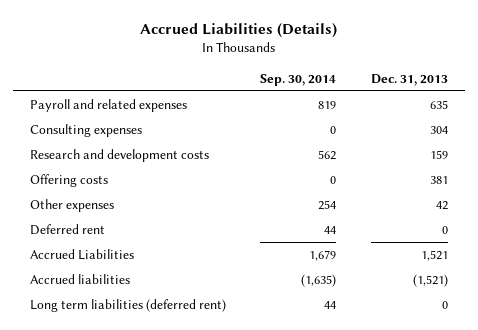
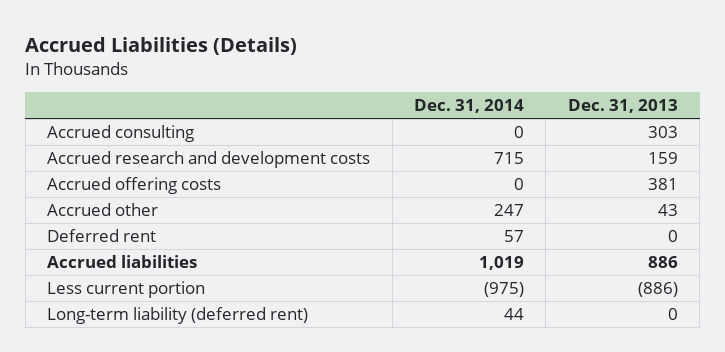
[260,73,337,86] Sep. 30, 2014 -> none
none -> [414,99,525,114] Dec. 31, 2014
[29,98,187,112] Payroll and related expenses -> none
[29,123,142,137] Consulting expenses -> [47,125,195,143] Accrued consulting
[430,125,449,134] 304 -> [647,126,678,139] 303
[29,148,209,162] Research and development costs -> [47,151,371,169] Accrued research and development costs
[29,173,108,187] Offering costs -> [47,177,222,195] Accrued offering costs
[29,198,114,212] Other expenses -> [47,203,159,217] Accrued other
[436,200,449,210] 42 -> [657,204,678,217] 43
[29,273,130,284] Accrued liabilities -> none
[29,248,134,260] Accrued Liabilities -> [47,255,198,269] Accrued liabilities
[421,249,449,261] 1,521 -> [647,256,678,269] 886
none -> [47,281,206,299] Less current portion
[29,298,226,312] Long term liabilities (deferred rent) -> [47,307,309,325] Long-term liability (deferred rent)

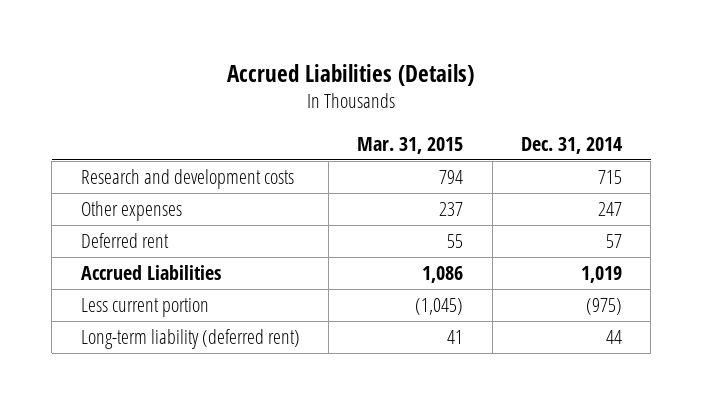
[567,99,678,114] Dec. 31, 2013 -> none
none -> [357,136,464,154] Mar. 31, 2015
[47,125,195,143] Accrued consulting -> none
[47,177,222,195] Accrued offering costs -> none
[47,151,371,169] Accrued research and development costs -> [80,169,294,190] Research and development costs
[47,203,159,217] Accrued other -> [80,201,182,222] Other expenses
[47,255,198,269] Accrued liabilities -> [80,265,221,281] Accrued Liabilities

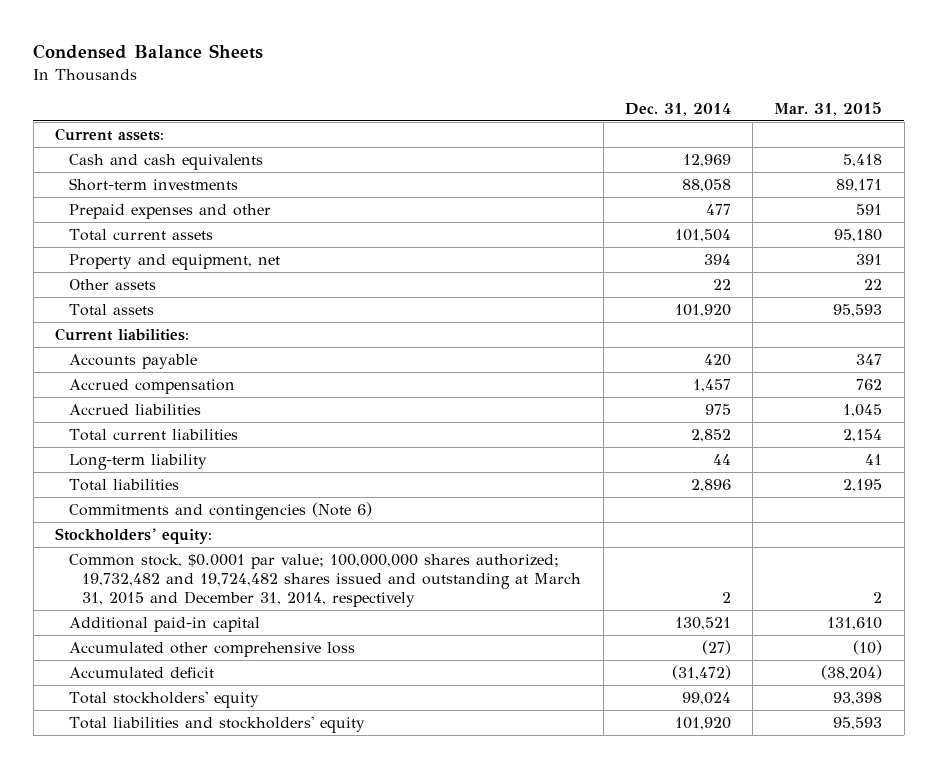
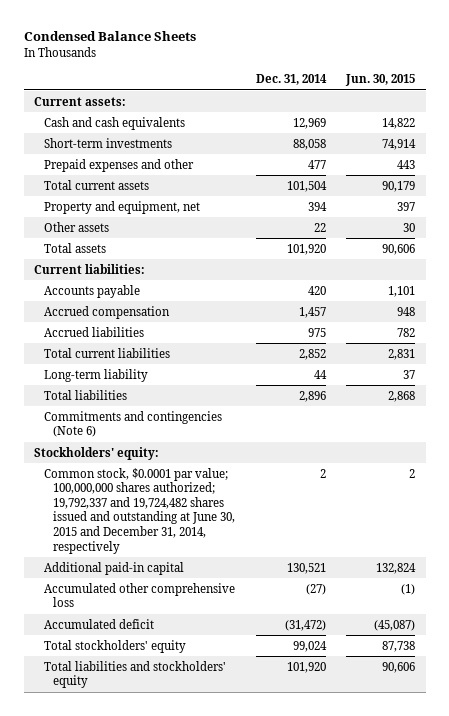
[774,101,883,116] Mar. 31, 2015 -> none
none -> [345,73,416,86] Jun. 30, 2015
[68,554,582,608] Common stock, $0.0001 par value; 100,000,000 shares authorized; 19,732,482 and 19,724,482 shares issued and outstanding at March 31, 2015 and December 31, 2014, respectively -> [43,467,236,554] Common stock, $0.0001 par value; 100,000,000 shares authorized; 19,792,337 and 19,724,482 shares issued and outstanding at June 30, 2015 and December 31, 2014, respectively

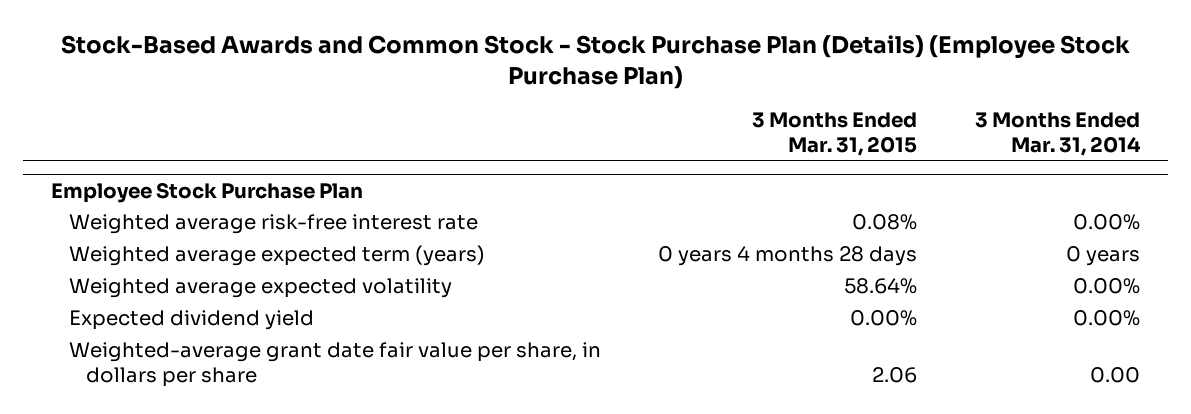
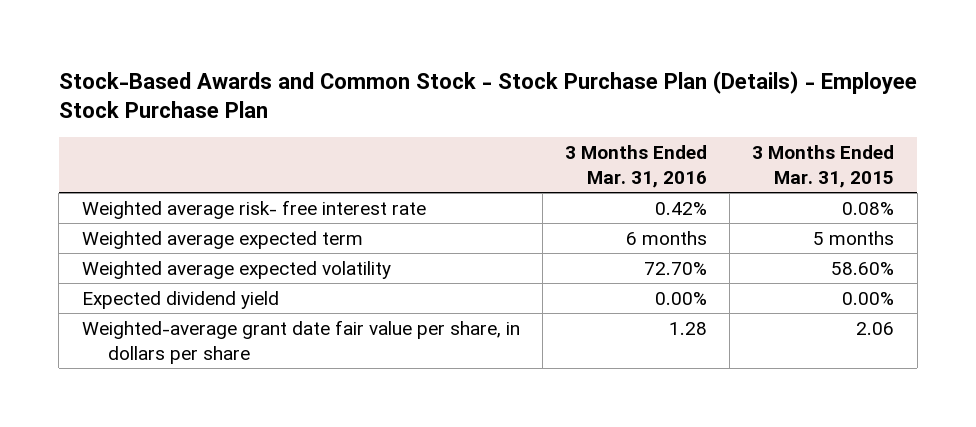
[60,35,1130,90] Stock-Based Awards and Common Stock - Stock Purchase Plan (Details) (Employee Stock Purchase Plan) -> [58,70,917,119] Stock-Based Awards and Common Stock - Stock Purchase Plan (Details) - Employee Stock Purchase Plan
[974,112,1141,156] 3 Months Ended Mar. 31, 2014 -> none
none -> [565,145,708,188] 3 Months Ended Mar. 31, 2016
[51,181,364,203] Employee Stock Purchase Plan -> none
[68,214,478,235] Weighted average risk-free interest rate -> [81,199,426,219] Weighted average risk- free interest rate
[68,245,485,267] Weighted average expected term (years) -> [81,230,363,249] Weighted average expected term
[658,246,918,267] 0 years 4 months 28 days -> [813,230,895,245] 5 months
[844,278,918,295] 58.64% -> [831,261,895,275] 58.60%

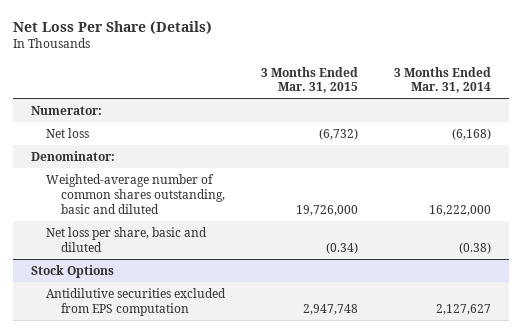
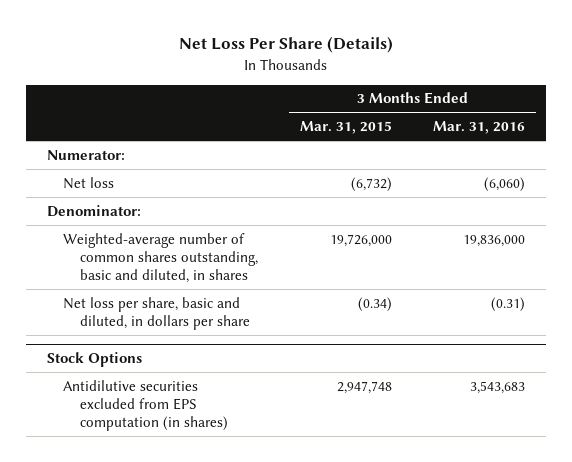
[393,66,491,94] 3 Months Ended Mar. 31, 2014 -> none
none -> [433,121,526,135] Mar. 31, 2016
[45,173,225,214] Weighted-average number of common shares outstanding, basic and diluted -> [63,232,259,284] Weighted-average number of common shares outstanding, basic and diluted, in shares
[45,226,207,252] Net loss per share, basic and diluted -> [63,296,251,331] Net loss per share, basic and diluted, in dollars per share
[45,287,226,316] Antidilutive securities excluded from EPS computation -> [63,379,229,432] Antidilutive securities excluded from EPS computation (in shares)

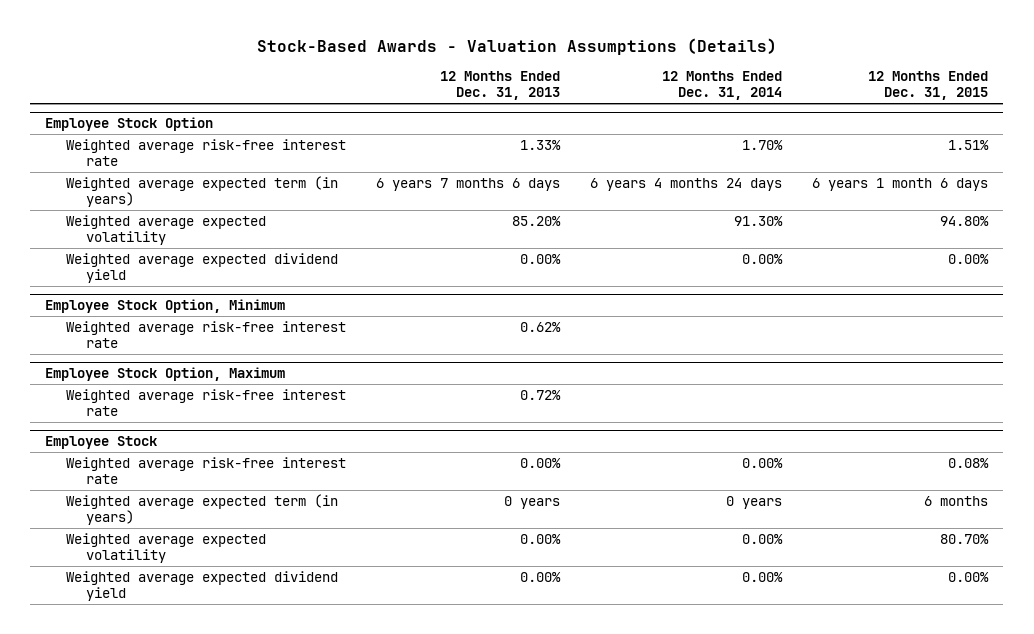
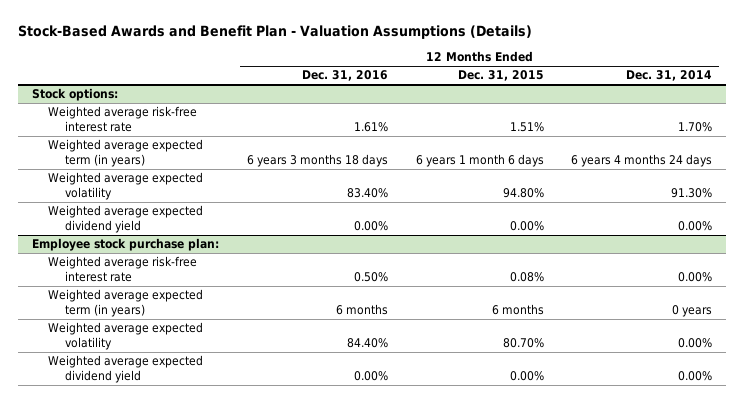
[256,37,777,55] Stock-Based Awards - Valuation Assumptions (Details) -> [18,25,533,40] Stock-Based Awards and Benefit Plan - Valuation Assumptions (Details)
[439,71,560,101] 12 Months Ended Dec. 31, 2013 -> none
none -> [301,70,388,82] Dec. 31, 2016
[45,116,214,131] Employee Stock Option -> [32,88,119,102] Stock options:
[45,298,286,313] Employee Stock Option, Minimum -> none
[65,320,346,349] Weighted average risk-free interest rate -> none
[45,366,286,381] Employee Stock Option, Maximum -> none
[65,388,346,417] Weighted average risk-free interest rate -> none
[45,435,158,449] Employee Stock -> [32,238,220,252] Employee stock purchase plan:

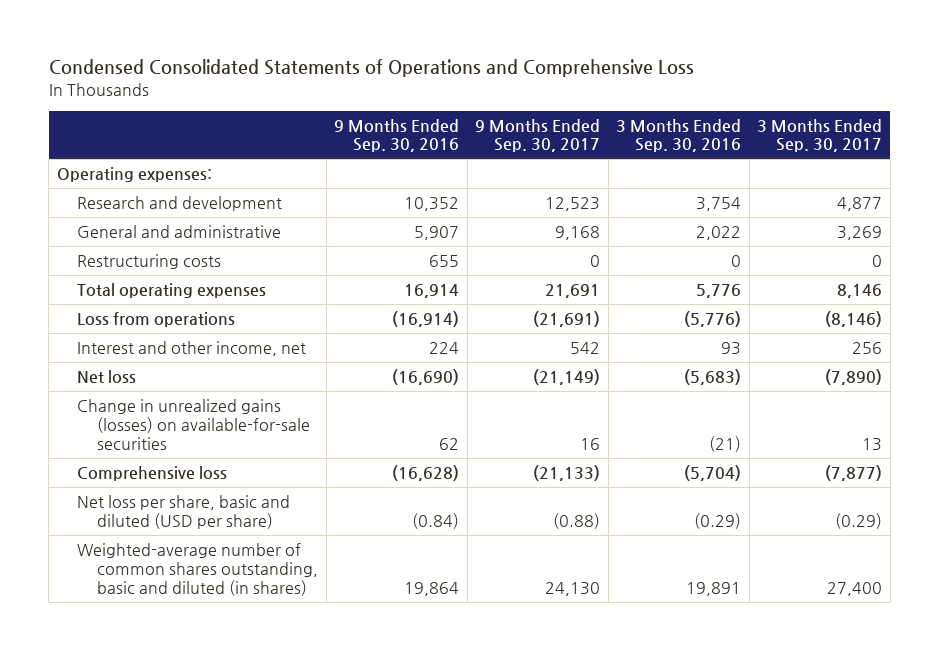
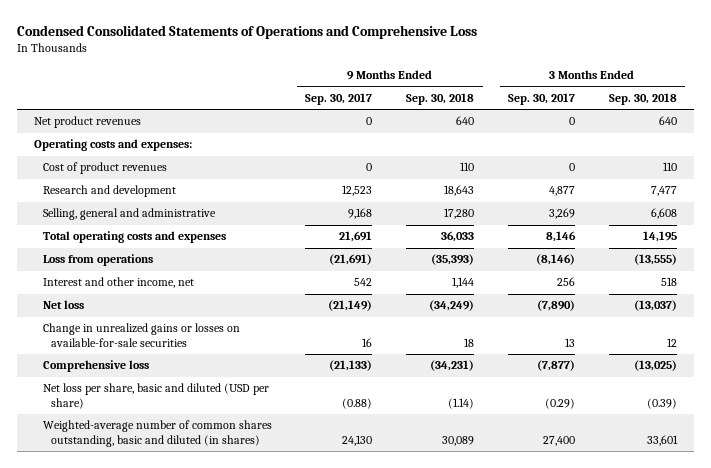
[334,118,460,153] 9 Months Ended Sep. 30, 2016 -> none
[616,118,742,153] 3 Months Ended Sep. 30, 2016 -> none
none -> [406,92,475,105] Sep. 30, 2018
none -> [608,92,677,105] Sep. 30, 2018
none -> [34,116,142,129] Net product revenues
[56,167,212,183] Operating expenses: -> [34,139,193,152] Operating costs and expenses:
none -> [42,162,167,175] Cost of product revenues
[76,254,221,270] Restructuring costs -> none
[76,225,281,239] General and administrative -> [42,208,216,221] Selling, general and administrative
[76,283,266,299] Total operating expenses -> [42,231,226,244] Total operating costs and expenses
[76,399,311,450] Change in unrealized gains (losses) on available-for-sale securities -> [42,323,240,348] Change in unrealized gains or losses on available-for-sale securities

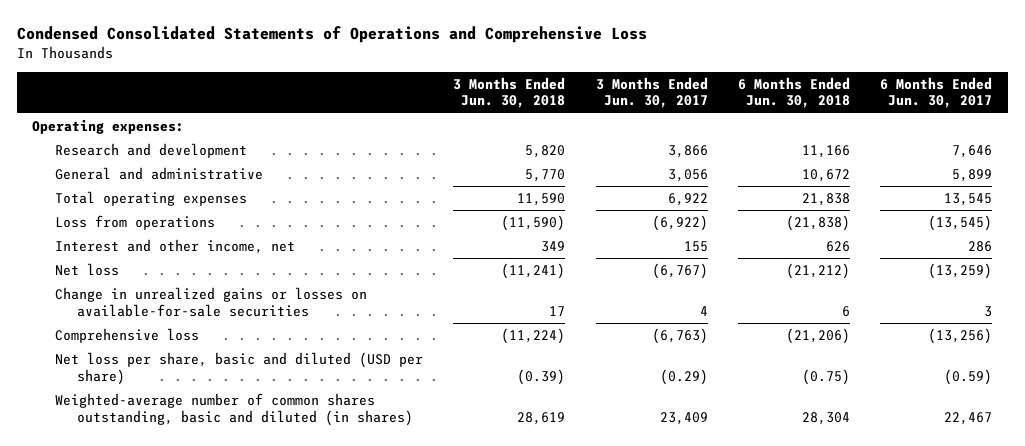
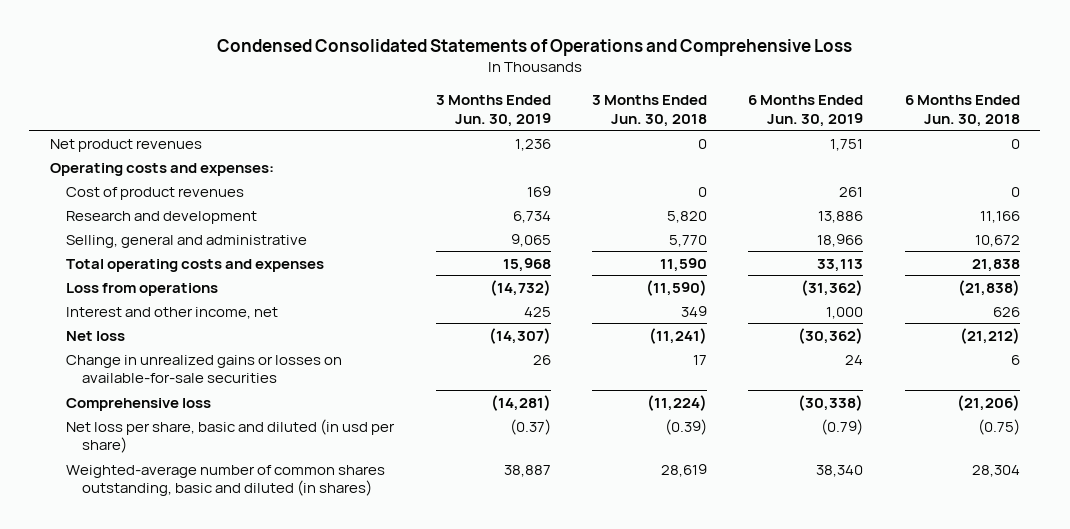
[595,76,708,109] 3 Months Ended Jun. 30, 2017 -> none
[880,76,993,109] 6 Months Ended Jun. 30, 2017 -> none
none -> [435,94,551,127] 3 Months Ended Jun. 30, 2019
none -> [748,94,864,127] 6 Months Ended Jun. 30, 2019
none -> [50,138,203,152] Net product revenues
[32,118,185,134] Operating expenses: -> [50,162,275,176] Operating costs and expenses:
none -> [66,186,245,200] Cost of product revenues
[54,166,263,180] General and administrative -> [66,234,308,248] Selling, general and administrative
[54,190,247,206] Total operating expenses -> [66,258,325,272] Total operating costs and expenses
[54,351,423,385] Net loss per share, basic and diluted (USD per share) -> [66,418,396,454] Net loss per share, basic and diluted (in usd per share)

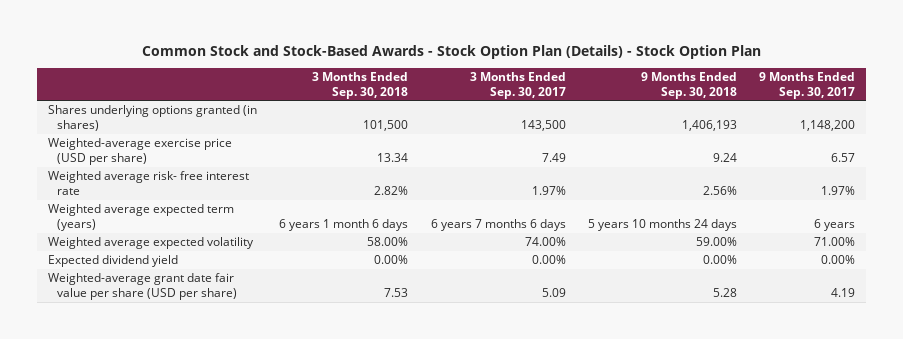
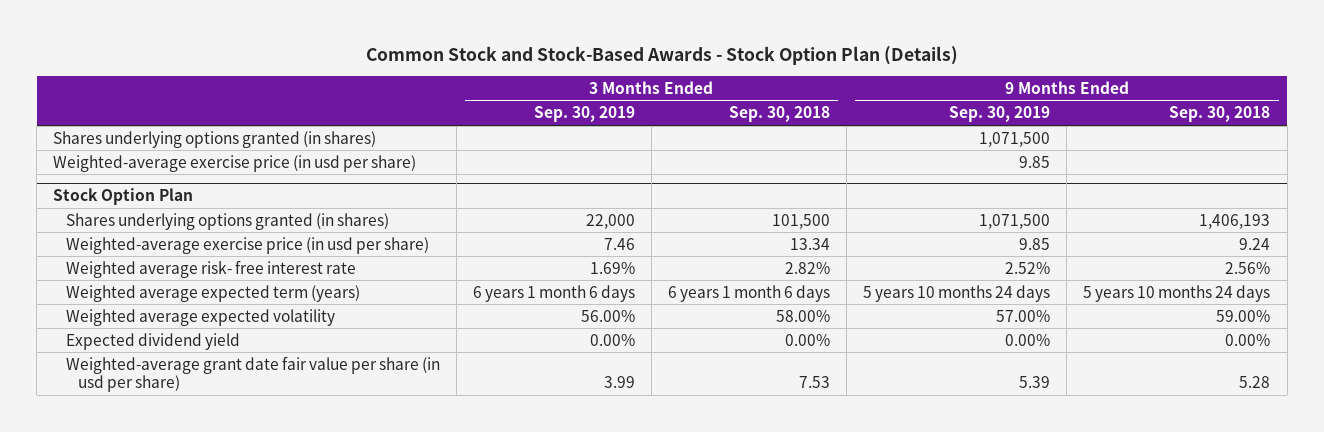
[141,44,761,59] Common Stock and Stock-Based Awards - Stock Option Plan (Details) - Stock Option Plan -> [365,45,958,65] Common Stock and Stock-Based Awards - Stock Option Plan (Details)
[469,71,566,99] 3 Months Ended Sep. 30, 2017 -> none
[758,71,855,99] 9 Months Ended Sep. 30, 2017 -> none
none -> [533,106,635,123] Sep. 30, 2019
none -> [949,106,1051,123] Sep. 30, 2019
none -> [53,130,377,148] Shares underlying options granted (in shares)
none -> [53,154,417,172] Weighted-average exercise price (in usd per share)
none -> [53,188,194,206] Stock Option Plan
[48,138,233,165] Weighted-average exercise price (USD per share) -> [65,236,429,254] Weighted-average exercise price (in usd per share)
[48,273,238,300] Weighted-average grant date fair value per share (USD per share) -> [65,355,440,393] Weighted-average grant date fair value per share (in usd per share)

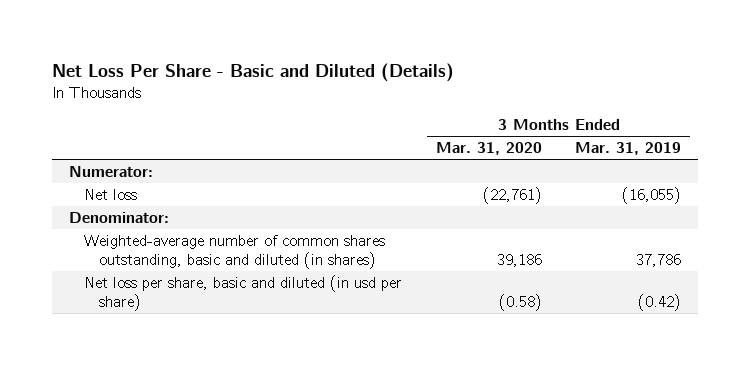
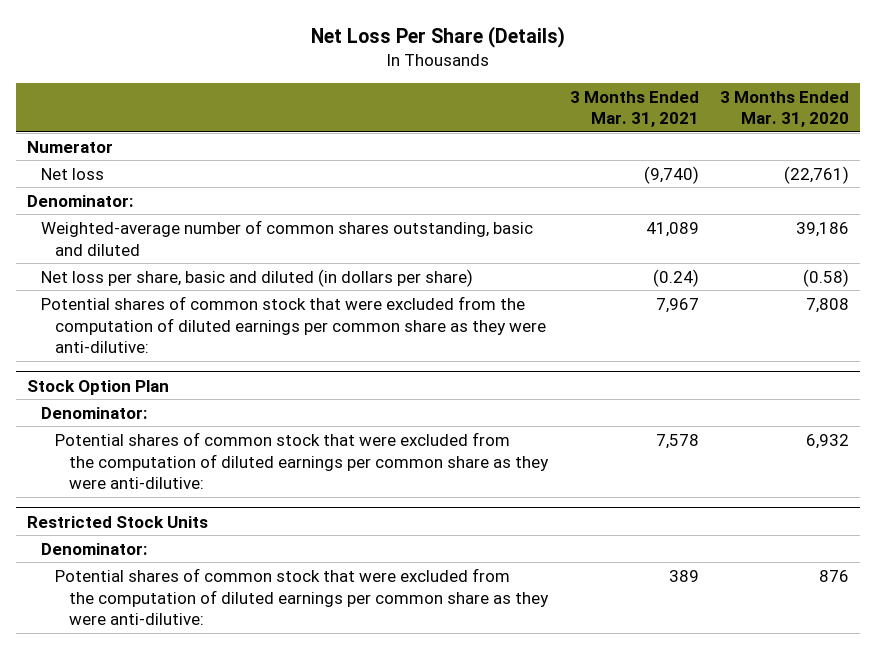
[52,62,455,82] Net Loss Per Share - Basic and Diluted (Details) -> [311,25,566,48] Net Loss Per Share (Details)
[575,142,682,156] Mar. 31, 2019 -> none
none -> [569,90,699,128] 3 Months Ended Mar. 31, 2021
[69,165,154,177] Numerator: -> [27,140,114,153] Numerator
[84,234,386,269] Weighted-average number of common shares outstanding, basic and diluted (in shares) -> [41,219,534,256] Weighted-average number of common shares outstanding, basic and diluted
[84,274,403,311] Net loss per share, basic and diluted (in usd per share) -> [41,268,474,287] Net loss per share, basic and diluted (in dollars per share)
none -> [41,295,547,354] Potential shares of common stock that were excluded from the computation of diluted earnings per common share as they were anti-dilutive:
none -> [27,379,170,395] Stock Option Plan
none -> [41,406,148,419] Denominator:
none -> [55,431,550,490] Potential shares of common stock that were excluded from the computation of diluted earnings per common share as they were anti-dilutive:
none -> [27,515,209,528] Restricted Stock Units
none -> [41,542,148,555] Denominator:
none -> [55,567,550,626] Potential shares of common stock that were excluded from the computation of diluted earnings per common share as they were anti-dilutive:

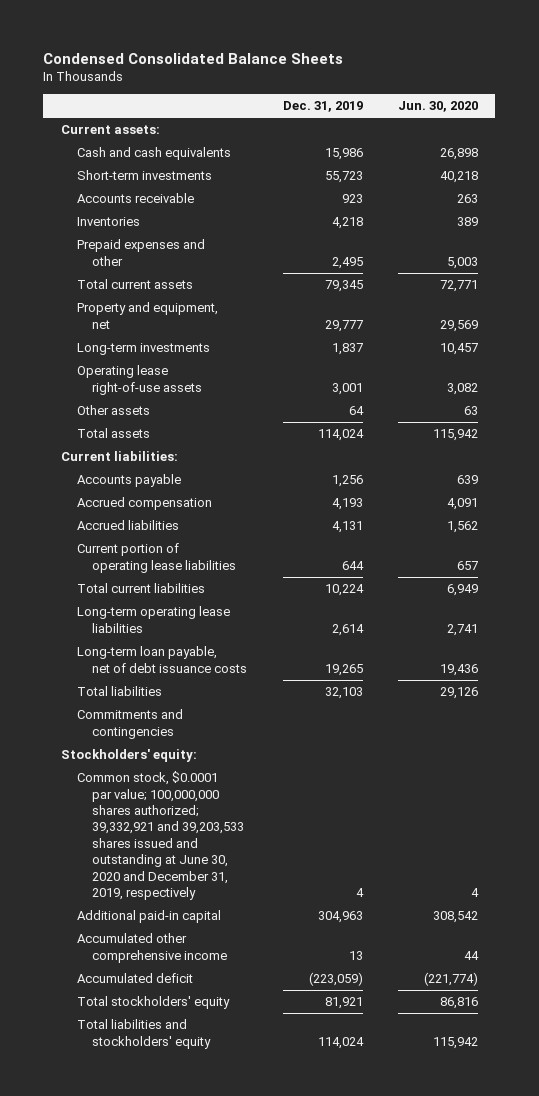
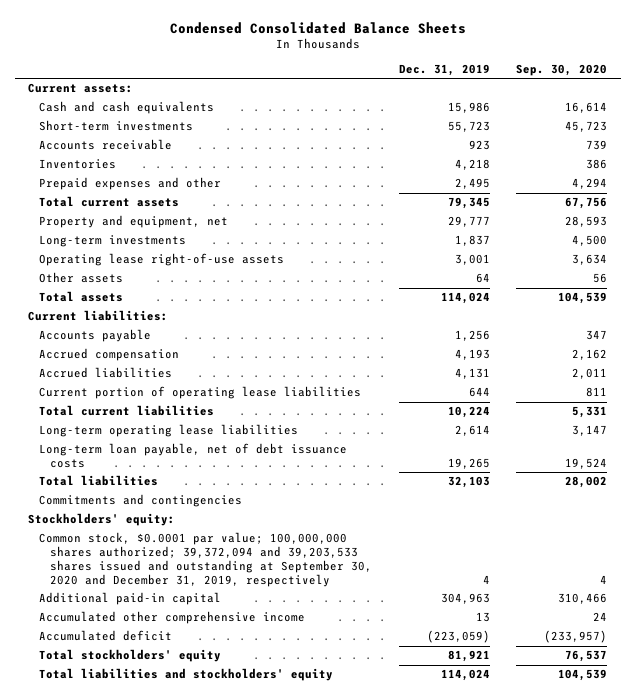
[397,101,478,113] Jun. 30, 2020 -> none
none -> [516,63,608,76] Sep. 30, 2020
[76,771,245,900] Common stock, $0.0001 par value; 100,000,000 shares authorized; 39,332,921 and 39,203,533 shares issued and outstanding at June 30, 2020 and December 31, 2019, respectively -> [39,532,373,587] Common stock, $0.0001 par value; 100,000,000 shares authorized; 39,372,094 and 39,203,533 shares issued and outstanding at September 30, 2020 and December 31, 2019, respectively

